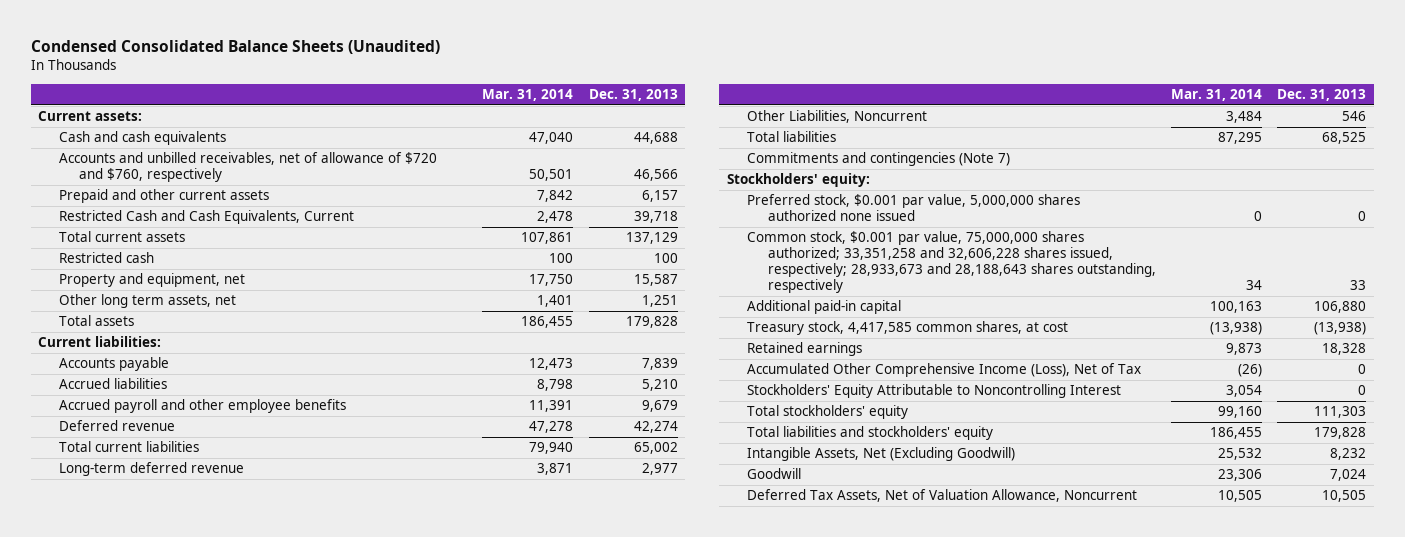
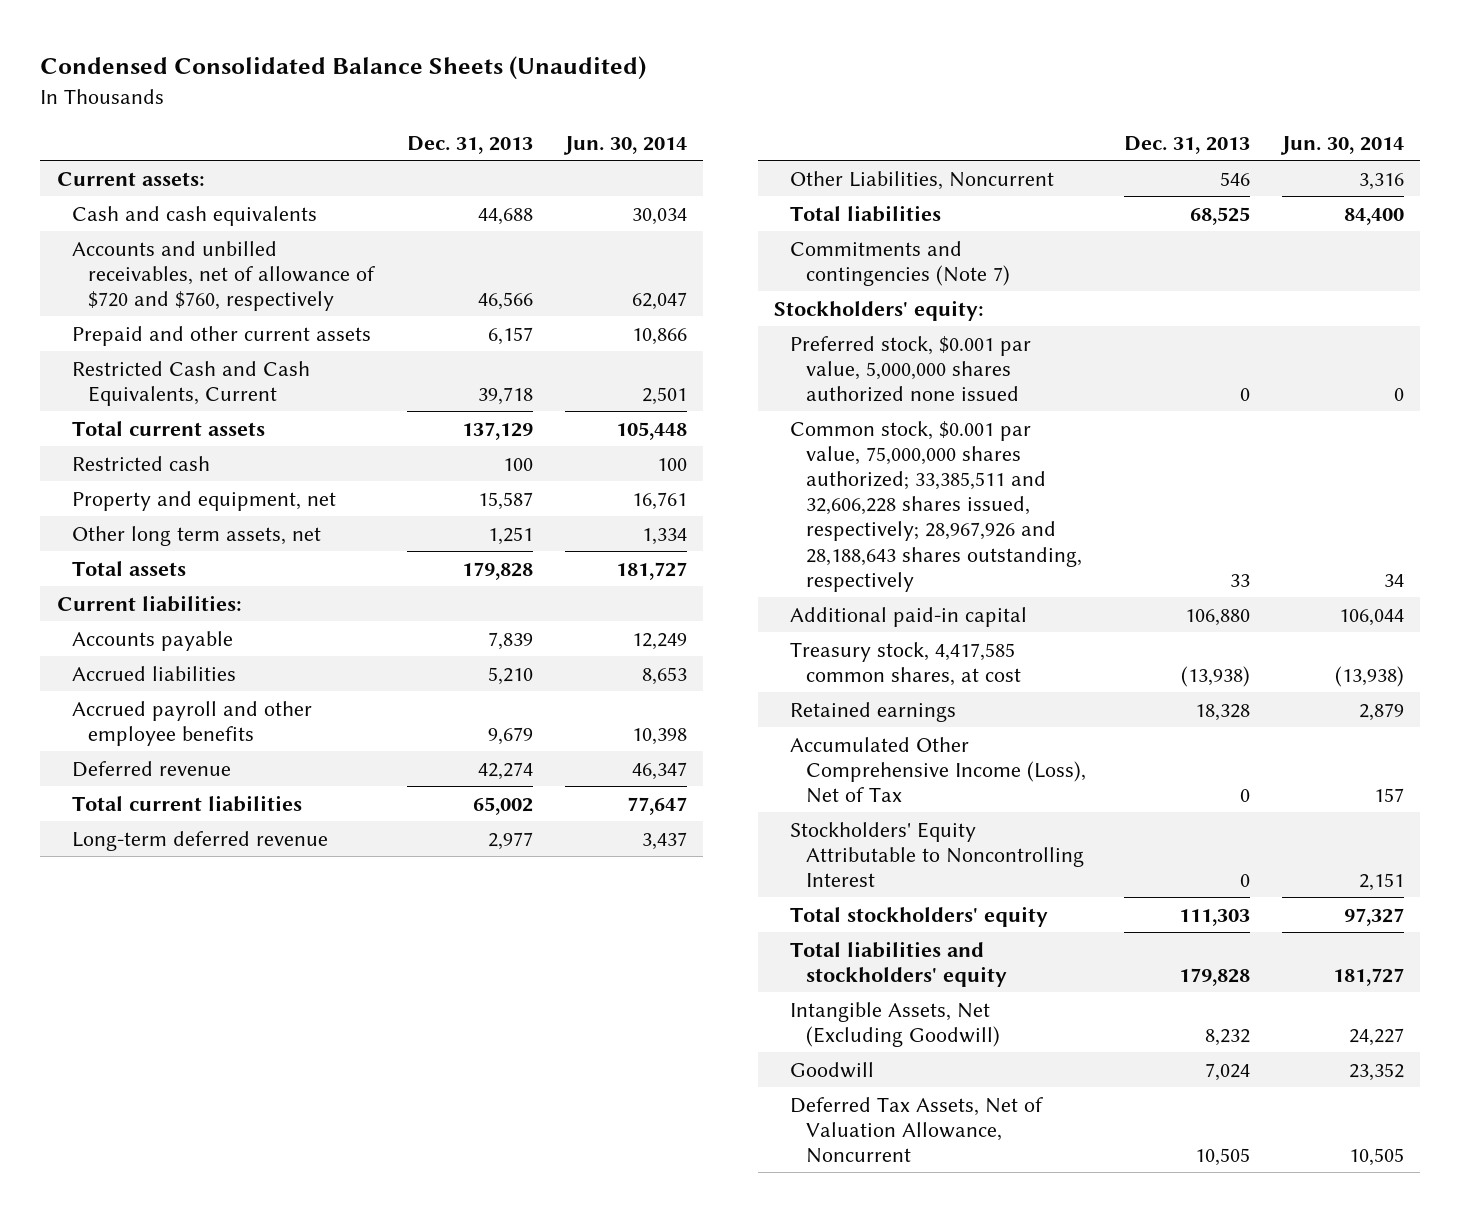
[482,89,574,102] Mar. 31, 2014 -> none
none -> [562,135,687,155] Jun. 30, 2014
[747,231,1156,294] Common stock, $0.001 par value, 75,000,000 shares authorized; 33,351,258 and 32,606,228 shares issued, respectively; 28,933,673 and 28,188,643 shares outstanding, respectively -> [789,420,1082,592] Common stock, $0.001 par value, 75,000,000 shares authorized; 33,385,511 and 32,606,228 shares issued, respectively; 28,967,926 and 28,188,643 shares outstanding, respectively

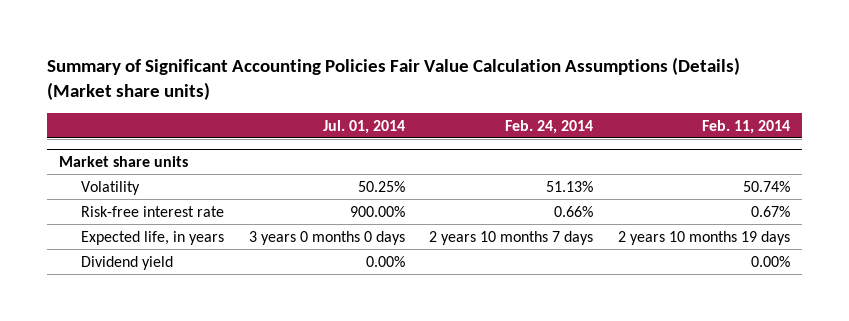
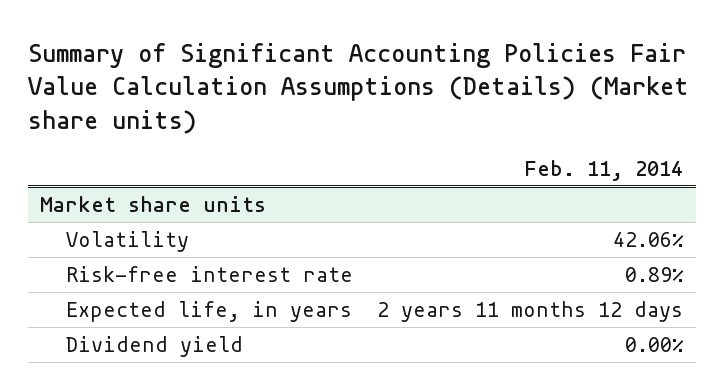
[322,119,405,134] Jul. 01, 2014 -> none
[505,119,594,134] Feb. 24, 2014 -> none
[742,180,790,192] 50.74% -> [613,232,685,248] 42.06%
[750,205,790,217] 0.67% -> [625,267,685,283] 0.89%
[617,230,790,245] 2 years 10 months 19 days -> [377,301,684,323] 2 years 11 months 12 days

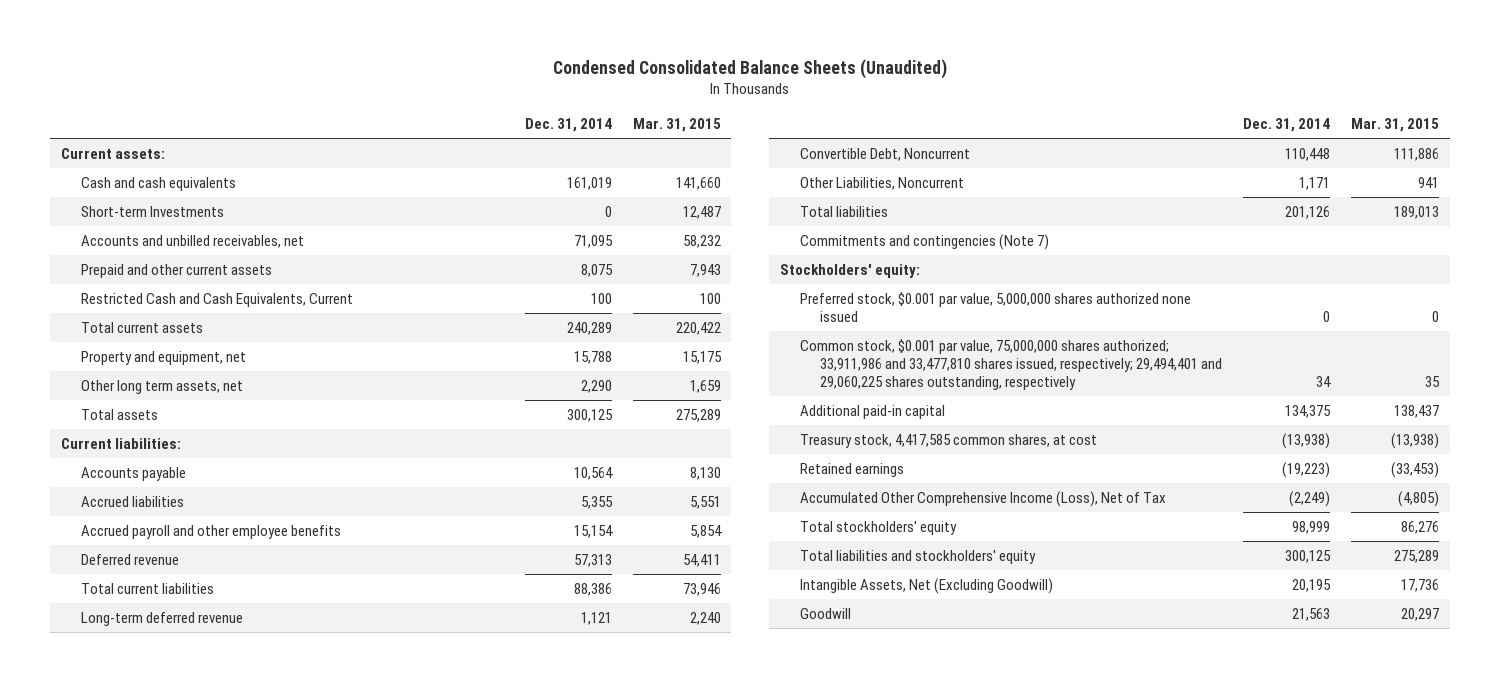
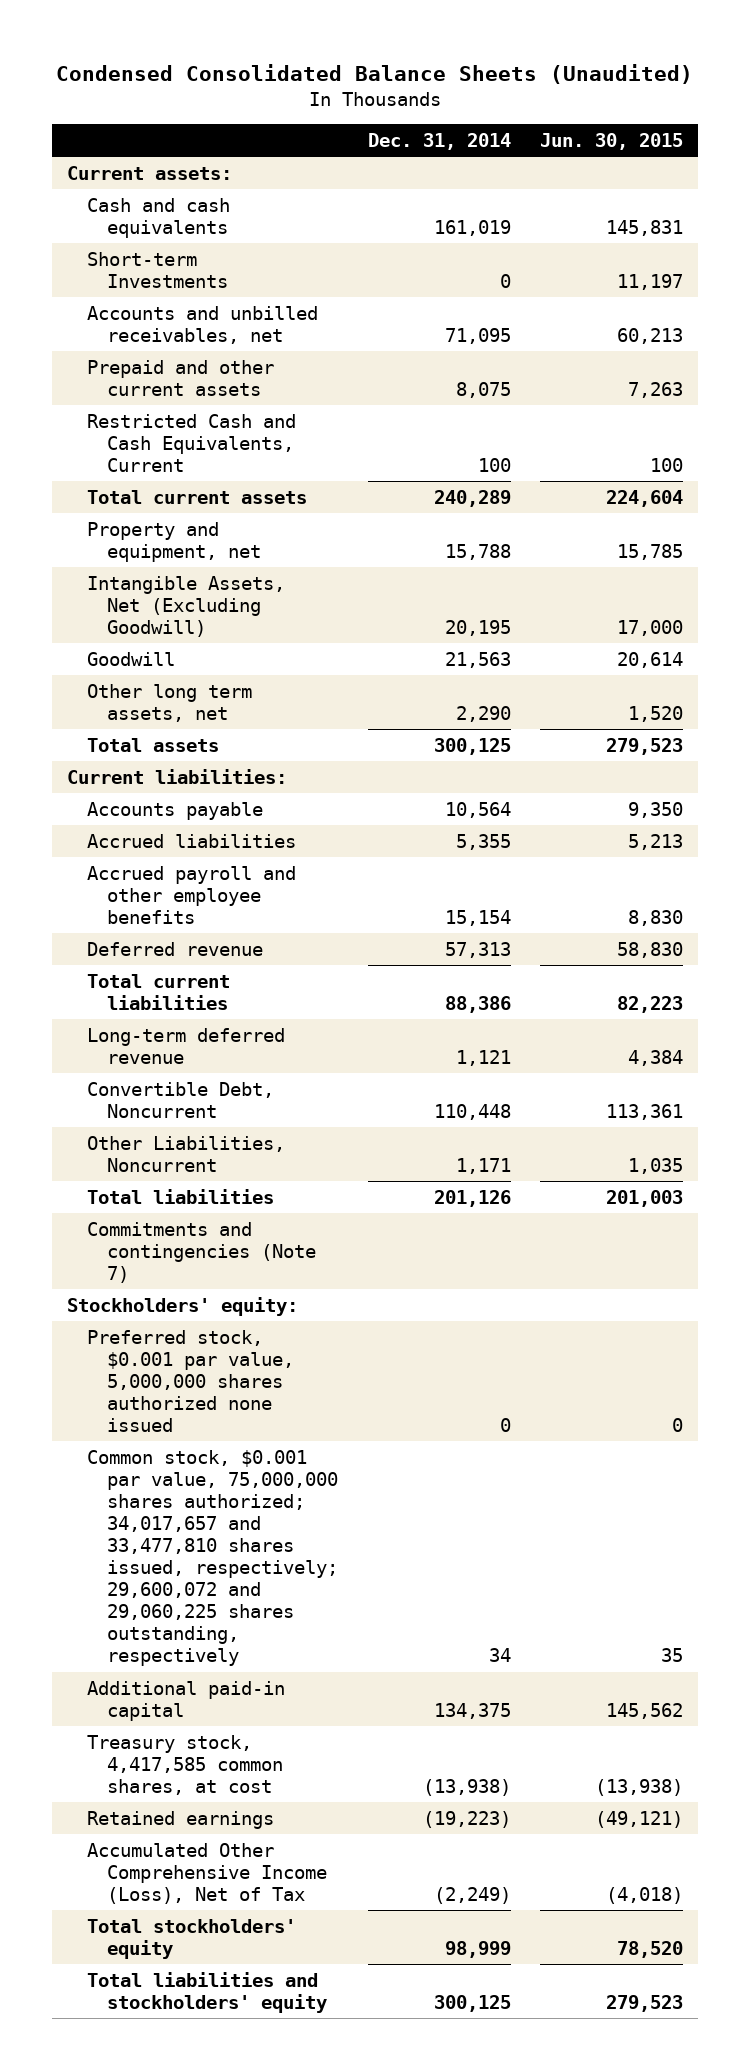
[632,117,721,132] Mar. 31, 2015 -> none
none -> [539,133,683,151] Jun. 30, 2015
[799,577,1053,594] Intangible Assets, Net (Excluding Goodwill) -> [87,575,286,637] Intangible Assets, Net (Excluding Goodwill)
[799,607,851,619] Goodwill -> [87,651,176,666] Goodwill
[799,338,1223,391] Common stock, $0.001 par value, 75,000,000 shares authorized; 33,911,986 and 33,477,810 shares issued, respectively; 29,494,401 and 29,060,225 shares outstanding, respectively -> [87,1449,339,1667] Common stock, $0.001 par value, 75,000,000 shares authorized; 34,017,657 and 33,477,810 shares issued, respectively; 29,600,072 and 29,060,225 shares outstanding, respectively

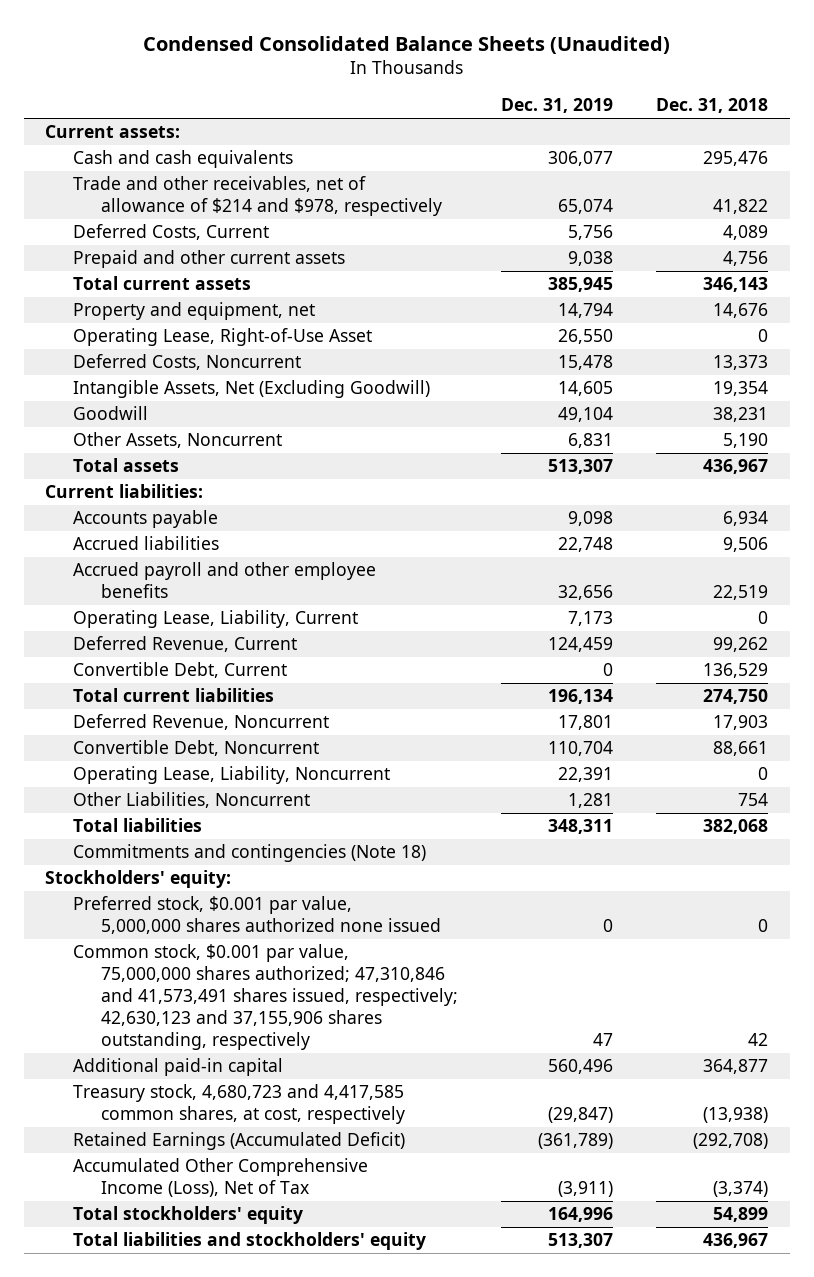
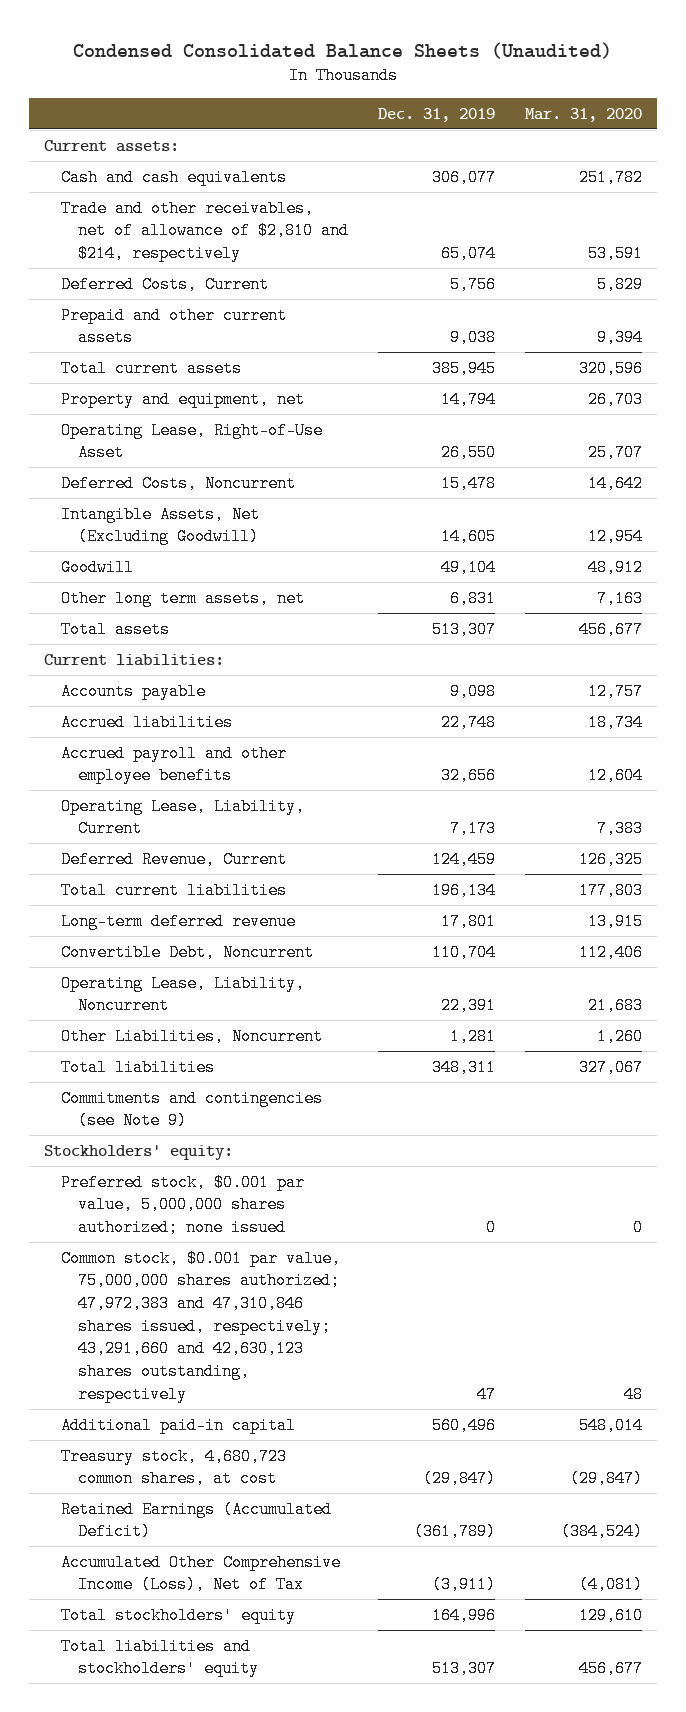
[656,98,769,114] Dec. 31, 2018 -> none
none -> [525,107,643,122] Mar. 31, 2020
[73,176,442,217] Trade and other receivables, net of allowance of $214 and $978, respectively -> [61,199,350,263] Trade and other receivables, net of allowance of $2,810 and $214, respectively
[73,432,283,449] Other Assets, Noncurrent -> [61,589,306,607] Other long term assets, net
[73,662,288,679] Convertible Debt, Current -> none
[73,714,330,731] Deferred Revenue, Noncurrent -> [61,912,297,930] Long-term deferred revenue
[73,844,427,863] Commitments and contingencies (Note 18) -> [61,1089,324,1130] Commitments and contingencies (see Note 9)
[73,896,441,935] Preferred stock, $0.001 par value, 5,000,000 shares authorized none issued -> [61,1173,306,1237] Preferred stock, $0.001 par value, 5,000,000 shares authorized; none issued
[73,944,458,1051] Common stock, $0.001 par value, 75,000,000 shares authorized; 47,310,846 and 41,573,491 shares issued, respectively; 42,630,123 and 37,155,906 shares outstanding, respectively -> [61,1249,342,1403] Common stock, $0.001 par value, 75,000,000 shares authorized; 47,972,383 and 47,310,846 shares issued, respectively; 43,291,660 and 42,630,123 shares outstanding, respectively
[73,1084,405,1125] Treasury stock, 4,680,723 and 4,417,585 common shares, at cost, respectively -> [61,1447,288,1488] Treasury stock, 4,680,723 common shares, at cost

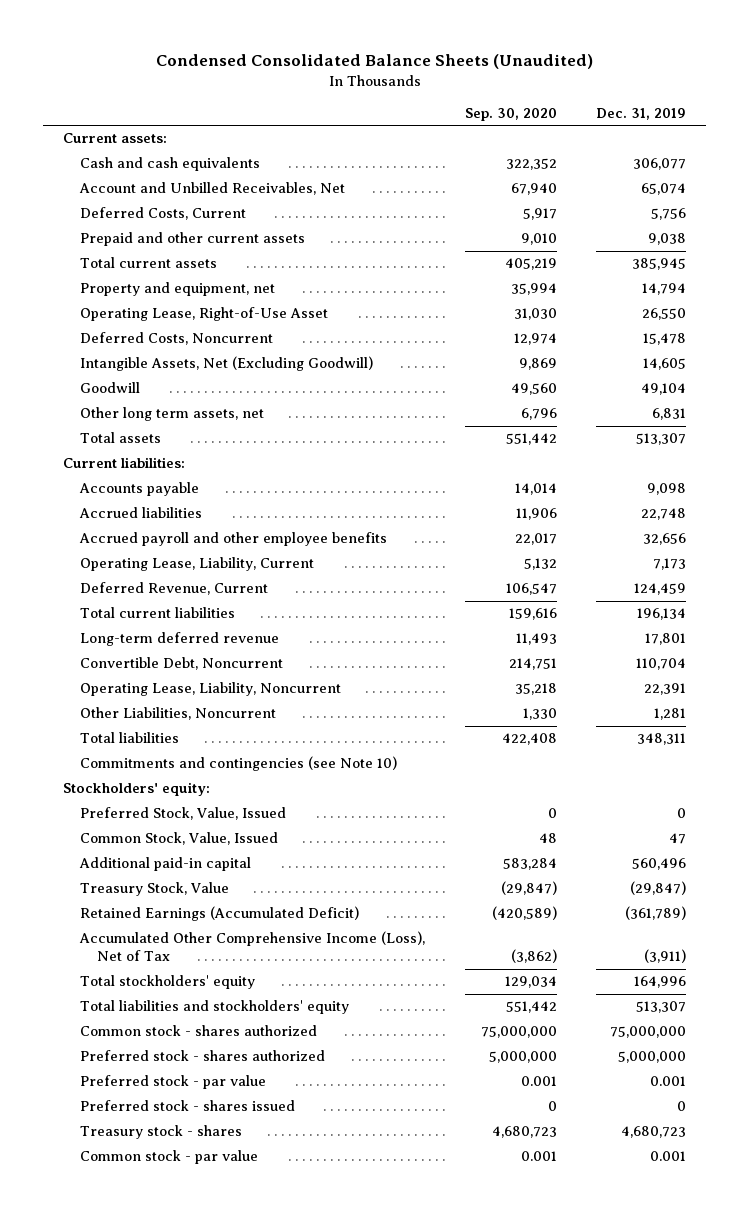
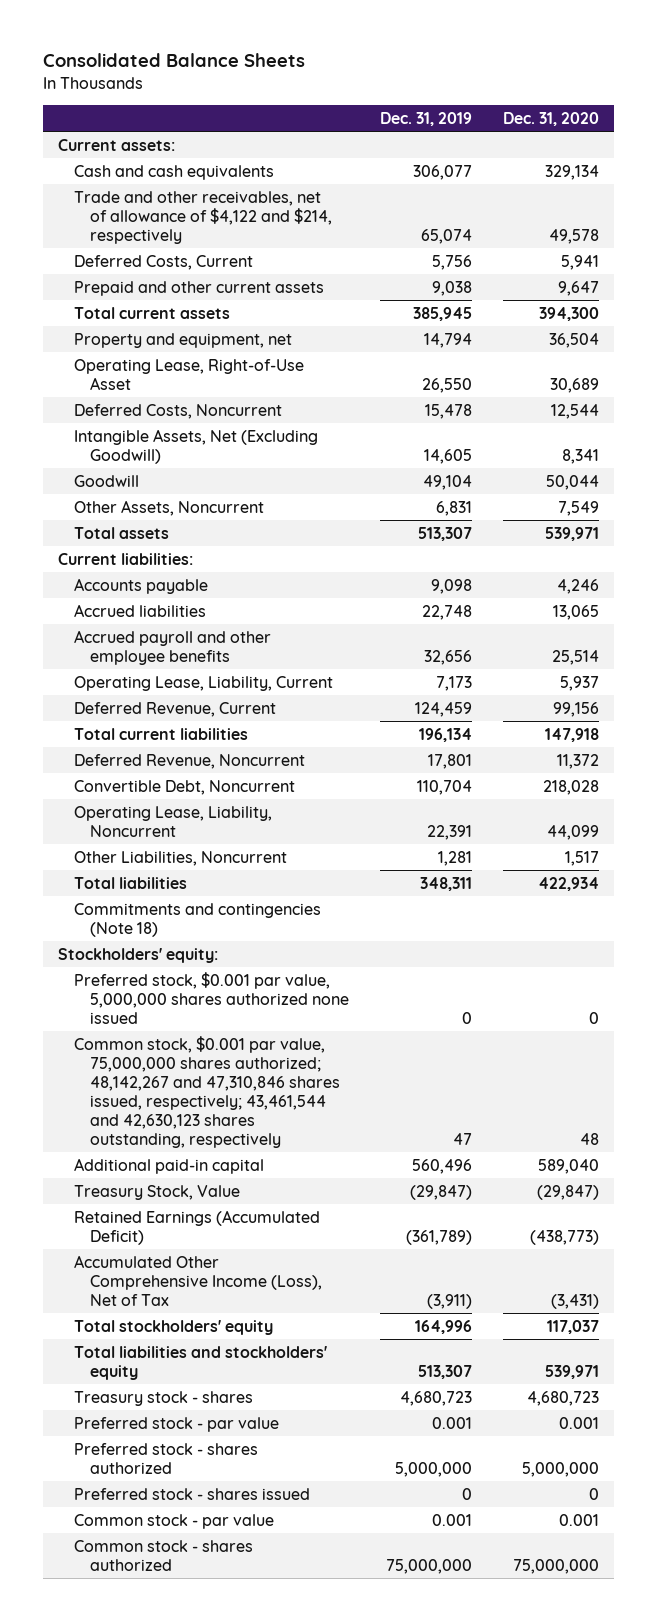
[155,54,593,70] Condensed Consolidated Balance Sheets (Unaudited) -> [42,53,305,68] Consolidated Balance Sheets
[464,107,557,121] Sep. 30, 2020 -> none
none -> [502,111,599,126] Dec. 31, 2020
[78,182,345,196] Account and Unbilled Receivables, Net -> [73,190,332,244] Trade and other receivables, net of allowance of $4,122 and $214, respectively
[79,407,264,422] Other long term assets, net -> [73,499,264,516] Other Assets, Noncurrent
[79,632,279,647] Long-term deferred revenue -> [73,753,305,769] Deferred Revenue, Noncurrent
[79,756,397,772] Commitments and contingencies (see Note 10) -> [73,902,321,937] Commitments and contingencies (Note 18)
[79,807,286,821] Preferred Stock, Value, Issued -> [73,971,349,1024] Preferred stock, $0.001 par value, 5,000,000 shares authorized none issued
[79,832,278,846] Common Stock, Value, Issued -> [73,1035,340,1148] Common stock, $0.001 par value, 75,000,000 shares authorized; 48,142,267 and 47,310,846 shares issued, respectively; 43,461,544 and 42,630,123 shares outstanding, respectively
[79,1125,242,1140] Treasury stock - shares -> [73,1390,253,1406] Treasury stock - shares
[79,1050,325,1062] Preferred stock - shares authorized -> [73,1442,258,1474] Preferred stock - shares authorized
[79,1025,317,1037] Common stock - shares authorized -> [73,1539,253,1571] Common stock - shares authorized

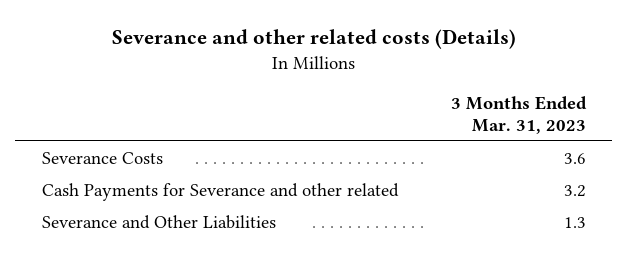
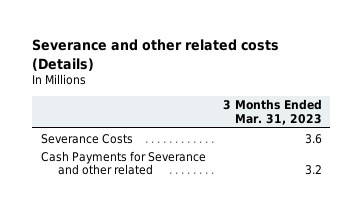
[41,214,276,229] Severance and Other Liabilities -> none

